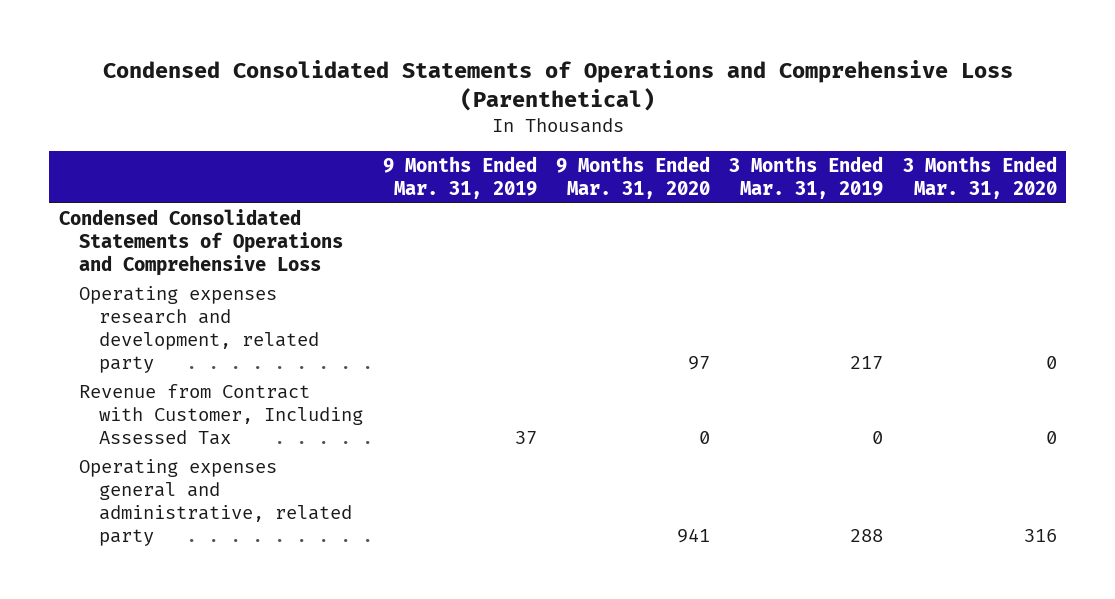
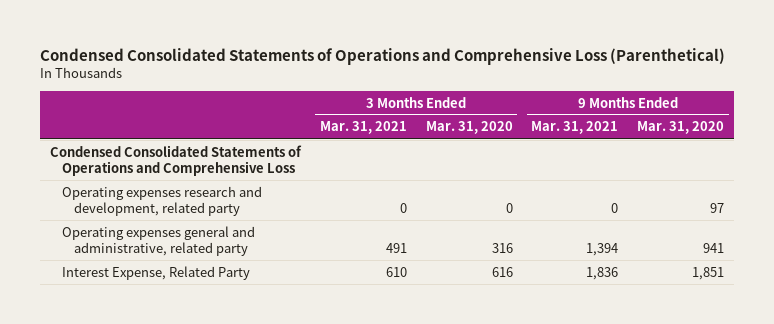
[382,155,537,199] 9 Months Ended Mar. 31, 2019 -> none
[729,155,884,199] 3 Months Ended Mar. 31, 2019 -> none
none -> [319,121,407,135] Mar. 31, 2021
none -> [531,121,619,135] Mar. 31, 2021
[79,384,364,445] Revenue from Contract with Customer, Including Assessed Tax -> none
none -> [61,265,250,280] Interest Expense, Related Party

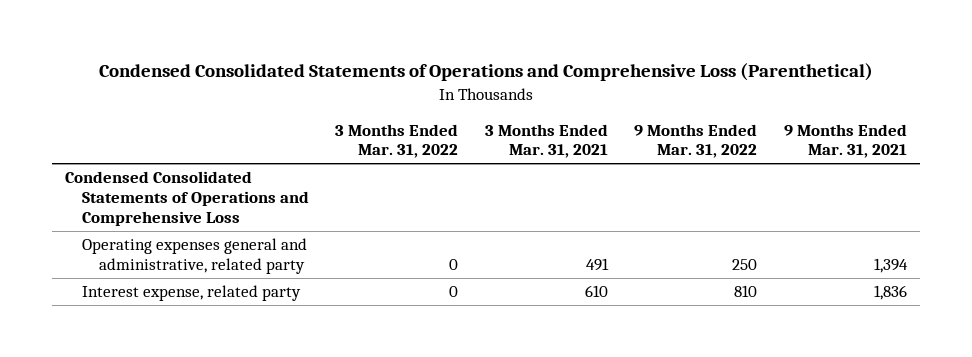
[425,121,513,135] Mar. 31, 2020 -> none
[637,121,725,135] Mar. 31, 2020 -> none
none -> [335,123,459,159] 3 Months Ended Mar. 31, 2022
none -> [634,123,758,159] 9 Months Ended Mar. 31, 2022
[61,185,262,217] Operating expenses research and development, related party -> none
[61,265,250,280] Interest Expense, Related Party -> [82,285,302,302] Interest expense, related party

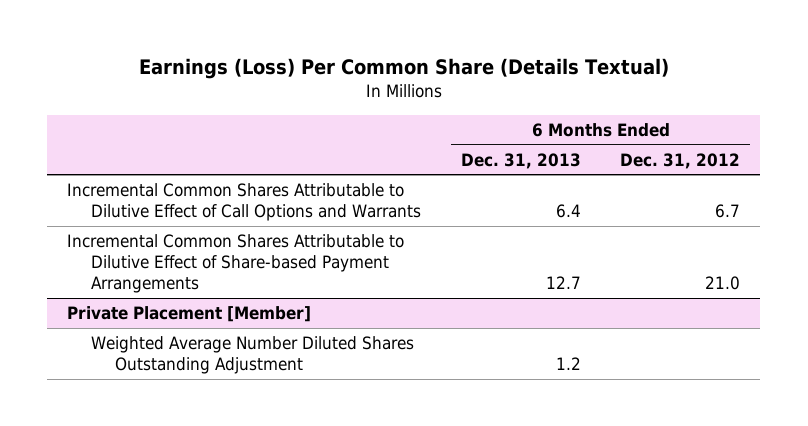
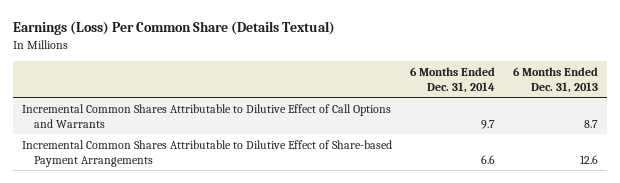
[620,152,741,169] Dec. 31, 2012 -> none
none -> [410,66,496,93] 6 Months Ended Dec. 31, 2014
[67,306,312,323] Private Placement [Member] -> none
[91,336,415,375] Weighted Average Number Diluted Shares Outstanding Adjustment -> none
[555,204,581,219] 6.4 -> [583,119,598,128] 8.7
[545,275,581,289] 12.7 -> [579,154,598,164] 12.6

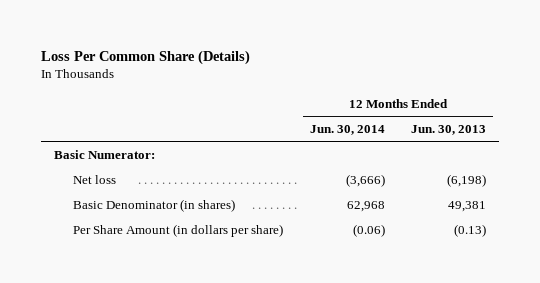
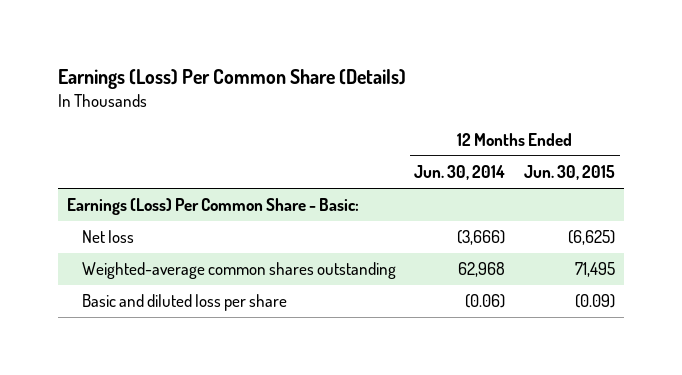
[41,49,251,65] Loss Per Common Share (Details) -> [57,68,406,89] Earnings (Loss) Per Common Share (Details)
[411,124,487,135] Jun. 30, 2013 -> none
none -> [523,165,615,181] Jun. 30, 2015
[54,149,156,159] Basic Numerator: -> none
none -> [67,198,360,216] Earnings (Loss) Per Common Share - Basic:
[73,198,236,212] Basic Denominator (in shares) -> [81,262,396,280] Weighted-average common shares outstanding
[73,223,284,237] Per Share Amount (in dollars per share) -> [81,294,287,312] Basic and diluted loss per share

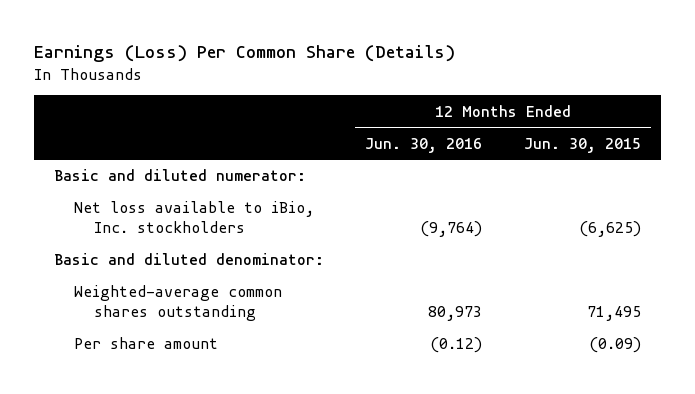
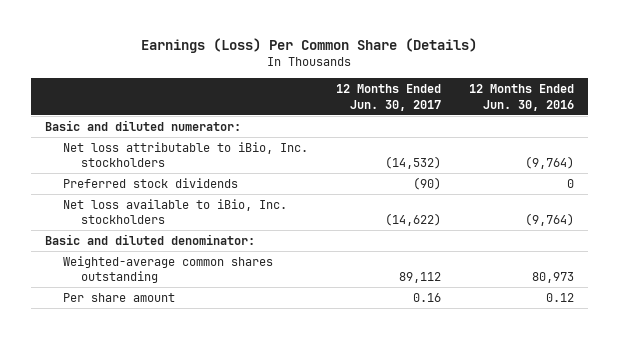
[523,137,641,153] Jun. 30, 2015 -> none
none -> [335,84,441,111] 12 Months Ended Jun. 30, 2017
none -> [62,141,308,168] Net loss attributable to iBio, Inc. stockholders
none -> [62,177,238,188] Preferred stock dividends
[430,337,483,354] (0.12) -> [545,292,574,302] 0.12

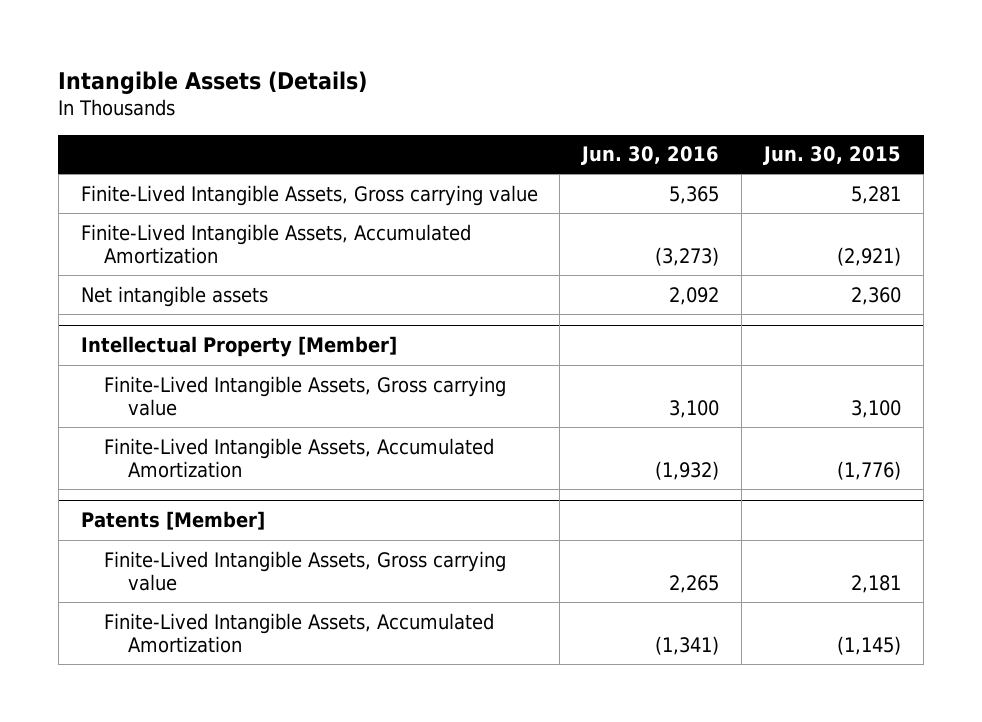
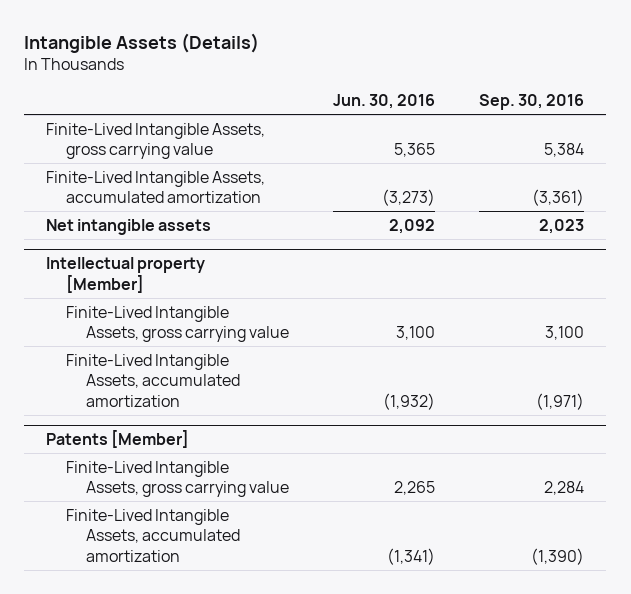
[763,146,902,166] Jun. 30, 2015 -> none
none -> [479,93,585,110] Sep. 30, 2016
[80,184,538,206] Finite-Lived Intangible Assets, Gross carrying value -> [46,122,266,160] Finite-Lived Intangible Assets, gross carrying value
[80,223,471,265] Finite-Lived Intangible Assets, Accumulated Amortization -> [46,170,266,204] Finite-Lived Intangible Assets, accumulated amortization
[80,336,397,358] Intellectual Property [Member] -> [46,257,206,293] Intellectual property [Member]
[104,375,507,417] Finite-Lived Intangible Assets, Gross carrying value -> [66,305,289,343] Finite-Lived Intangible Assets, gross carrying value
[104,437,495,479] Finite-Lived Intangible Assets, Accumulated Amortization -> [66,353,240,407] Finite-Lived Intangible Assets, accumulated amortization
[104,550,507,592] Finite-Lived Intangible Assets, Gross carrying value -> [66,460,289,498] Finite-Lived Intangible Assets, gross carrying value
[104,612,495,654] Finite-Lived Intangible Assets, Accumulated Amortization -> [66,508,240,562] Finite-Lived Intangible Assets, accumulated amortization

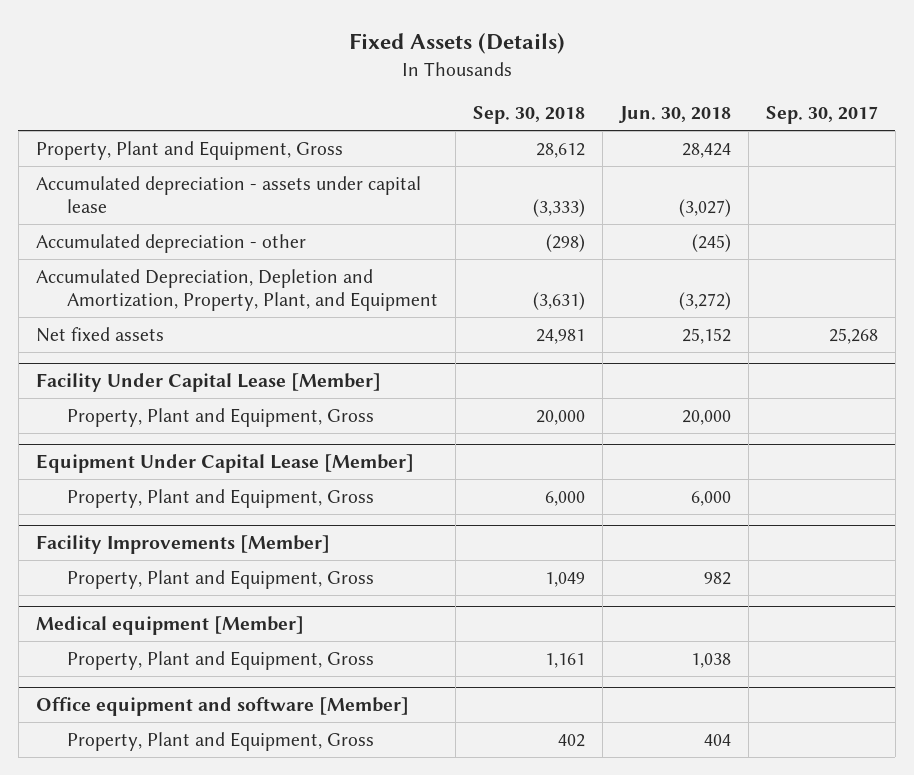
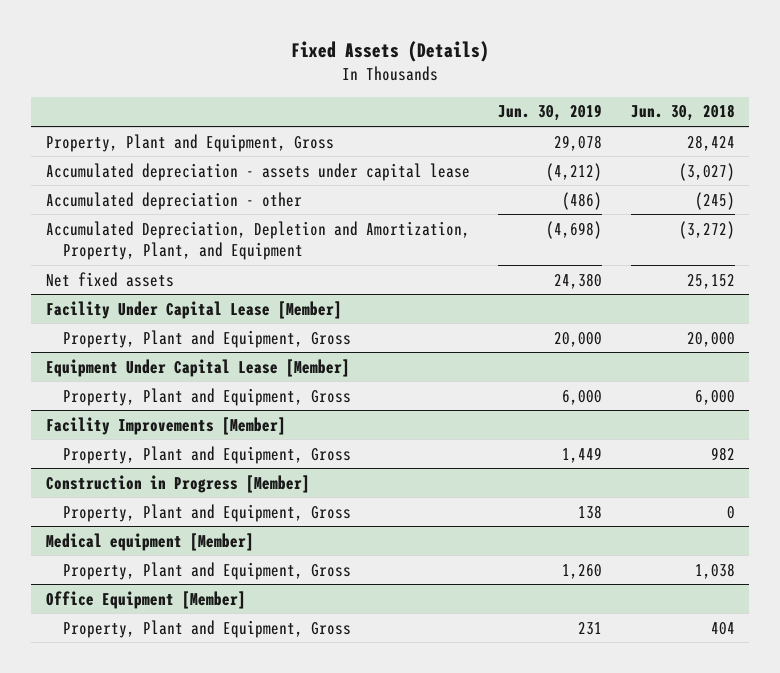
[472,106,585,125] Sep. 30, 2018 -> none
[765,106,878,125] Sep. 30, 2017 -> none
none -> [498,104,603,122] Jun. 30, 2019
none -> [45,474,310,493] Construction in Progress [Member]
none -> [62,503,351,522] Property, Plant and Equipment, Gross
[35,697,409,717] Office equipment and software [Member] -> [45,590,246,609] Office Equipment [Member]

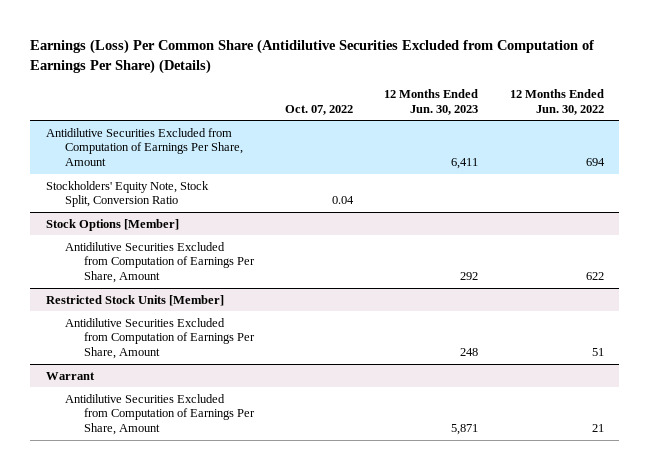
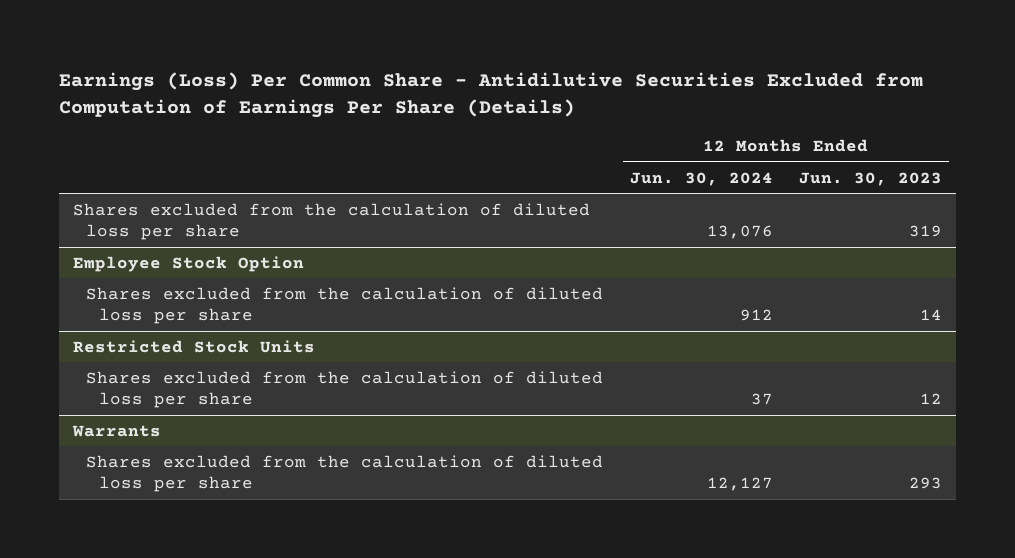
[30,39,595,74] Earnings (Loss) Per Common Share (Antidilutive Securities Excluded from Computation of Earnings Per Share) (Details) -> [59,72,924,119] Earnings (Loss) Per Common Share - Antidilutive Securities Excluded from Computation of Earnings Per Share (Details)
[285,104,354,115] Oct. 07, 2022 -> none
[509,88,604,115] 12 Months Ended Jun. 30, 2022 -> none
none -> [629,171,773,186] Jun. 30, 2024
[45,180,209,208] Stockholders' Equity Note, Stock Split, Conversion Ratio -> none
[45,127,244,167] Antidilutive Securities Excluded from Computation of Earnings Per Share, Amount -> [72,202,590,241] Shares excluded from the calculation of diluted loss per share
[451,158,479,170] 6,411 -> [909,225,943,238] 319
[45,218,179,231] Stock Options [Member] -> [72,255,304,272] Employee Stock Option
[65,241,256,284] Antidilutive Securities Excluded from Computation of Earnings Per Share, Amount -> [85,286,603,325] Shares excluded from the calculation of diluted loss per share
[460,272,479,281] 292 -> [920,309,943,321] 14
[45,294,224,306] Restricted Stock Units [Member] -> [72,339,315,353] Restricted Stock Units
[65,317,256,360] Antidilutive Securities Excluded from Computation of Earnings Per Share, Amount -> [85,370,603,409] Shares excluded from the calculation of diluted loss per share
[460,348,479,357] 248 -> [920,393,943,405] 12
[45,371,95,380] Warrant -> [71,424,161,437] Warrants
[65,393,256,436] Antidilutive Securities Excluded from Computation of Earnings Per Share, Amount -> [85,454,603,493] Shares excluded from the calculation of diluted loss per share
[451,424,479,436] 5,871 -> [909,477,943,490] 293

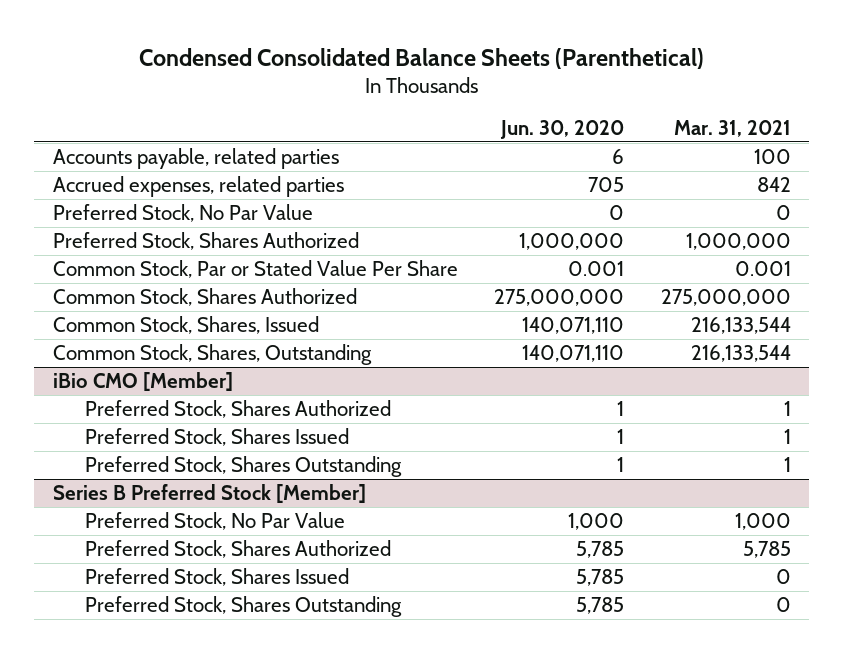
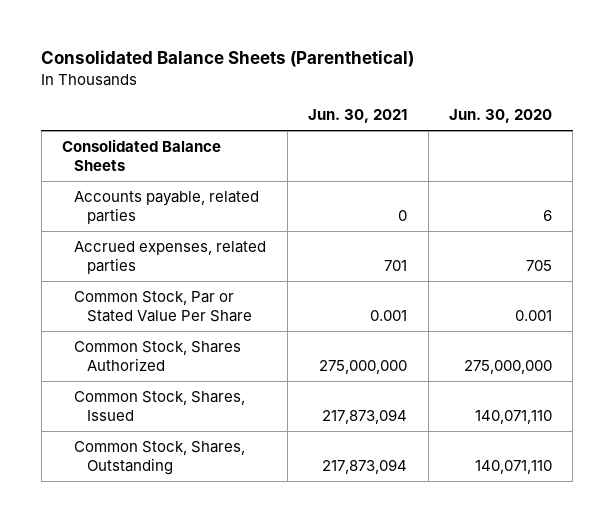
[138,47,704,69] Condensed Consolidated Balance Sheets (Parenthetical) -> [41,50,415,68] Consolidated Balance Sheets (Parenthetical)
[674,119,792,137] Mar. 31, 2021 -> none
none -> [308,109,408,124] Jun. 30, 2021
none -> [62,138,222,172] Consolidated Balance Sheets
[52,204,313,223] Preferred Stock, No Par Value -> none
[52,232,359,251] Preferred Stock, Shares Authorized -> none
[52,372,233,392] iBio CMO [Member] -> none
[84,400,391,419] Preferred Stock, Shares Authorized -> none
[84,428,349,447] Preferred Stock, Shares Issued -> none
[84,456,402,478] Preferred Stock, Shares Outstanding -> none
[52,484,366,504] Series B Preferred Stock [Member] -> none
[84,512,345,531] Preferred Stock, No Par Value -> none
[84,540,391,559] Preferred Stock, Shares Authorized -> none
[84,568,349,587] Preferred Stock, Shares Issued -> none
[84,596,402,618] Preferred Stock, Shares Outstanding -> none

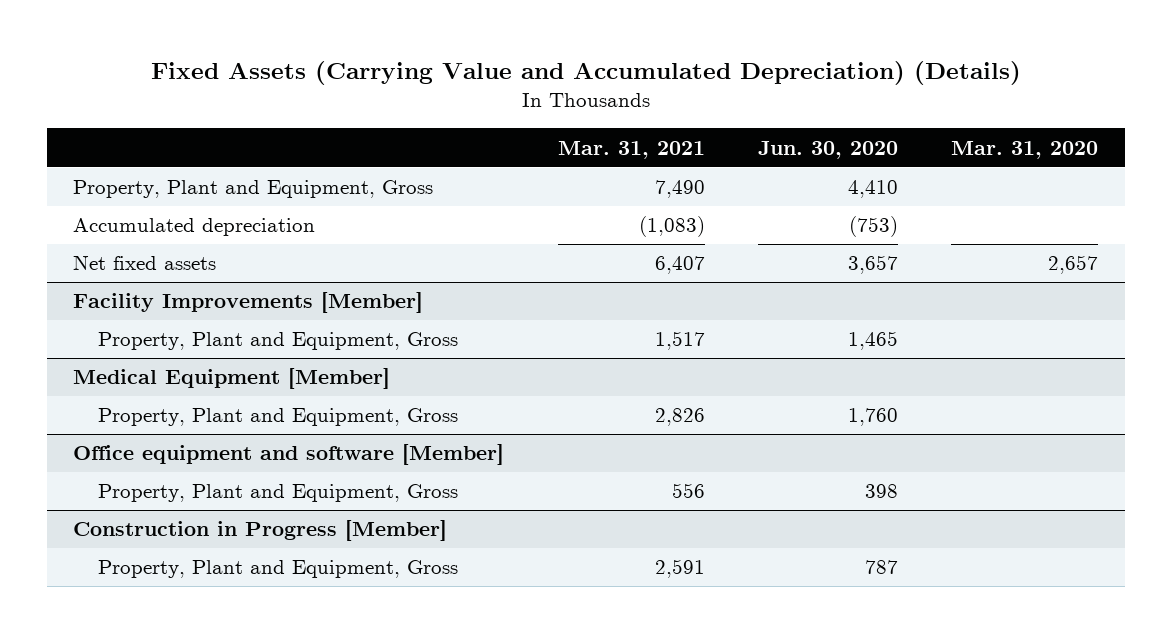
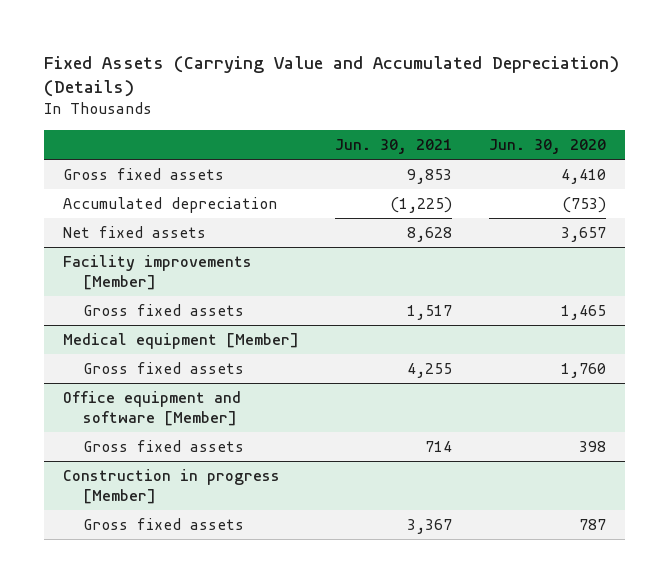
[557,140,705,159] Mar. 31, 2021 -> none
[951,140,1099,159] Mar. 31, 2020 -> none
none -> [335,138,453,154] Jun. 30, 2021
[73,180,434,199] Property, Plant and Equipment, Gross -> [62,167,224,180] Gross fixed assets
[73,292,424,314] Facility Improvements [Member] -> [62,254,252,291] Facility improvements [Member]
[97,332,458,351] Property, Plant and Equipment, Gross -> [82,303,244,316] Gross fixed assets
[73,368,391,390] Medical Equipment [Member] -> [62,332,299,349] Medical equipment [Member]
[97,408,458,427] Property, Plant and Equipment, Gross -> [82,361,244,374] Gross fixed assets
[97,484,458,503] Property, Plant and Equipment, Gross -> [82,439,244,452] Gross fixed assets
[73,520,448,542] Construction in Progress [Member] -> [62,468,280,505] Construction in progress [Member]
[97,560,458,579] Property, Plant and Equipment, Gross -> [82,517,244,530] Gross fixed assets

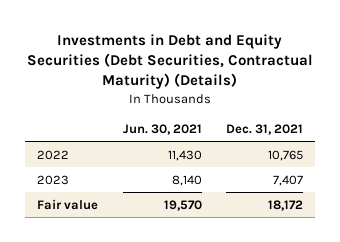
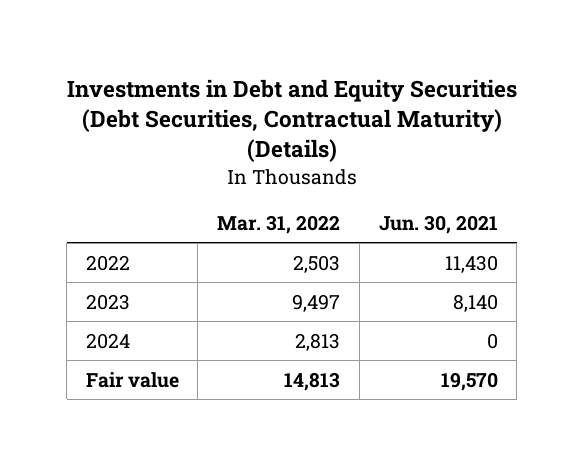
[226,123,304,135] Dec. 31, 2021 -> none
none -> [217,214,341,234] Mar. 31, 2022
none -> [85,332,130,349] 2024

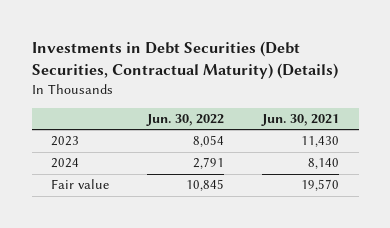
[66,78,517,163] Investments in Debt and Equity Securities (Debt Securities, Contractual Maturity) (Details) -> [31,41,338,79] Investments in Debt Securities (Debt Securities, Contractual Maturity) (Details)
[217,214,341,234] Mar. 31, 2022 -> none
none -> [146,113,225,126] Jun. 30, 2022
[85,254,130,271] 2022 -> none
[452,293,498,312] 8,140 -> [301,136,340,148] 11,430
[486,332,498,349] 0 -> [308,158,340,170] 8,140

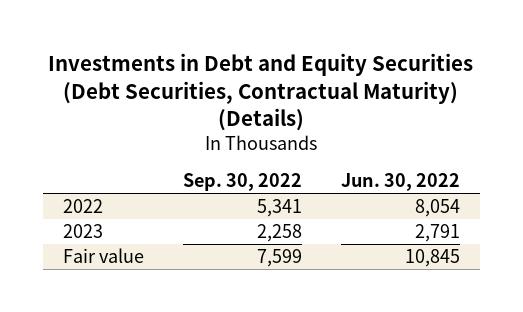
[31,41,338,79] Investments in Debt Securities (Debt Securities, Contractual Maturity) (Details) -> [48,52,474,132] Investments in Debt and Equity Securities (Debt Securities, Contractual Maturity) (Details)
[261,113,340,126] Jun. 30, 2021 -> none
none -> [182,173,302,192] Sep. 30, 2022
[50,158,79,169] 2024 -> none
none -> [62,199,103,214] 2022
[193,135,225,148] 8,054 -> [415,224,461,243] 2,791

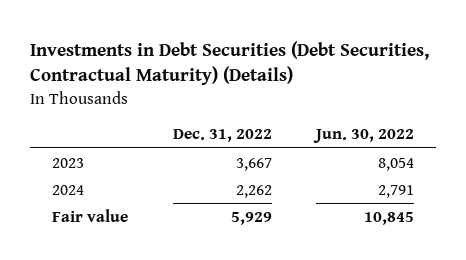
[48,52,474,132] Investments in Debt and Equity Securities (Debt Securities, Contractual Maturity) (Details) -> [29,40,429,86] Investments in Debt Securities (Debt Securities, Contractual Maturity) (Details)
[182,173,302,192] Sep. 30, 2022 -> none
none -> [172,129,272,143] Dec. 31, 2022
[62,199,103,214] 2022 -> [52,157,85,168] 2023
[62,224,103,239] 2023 -> [52,184,85,195] 2024

